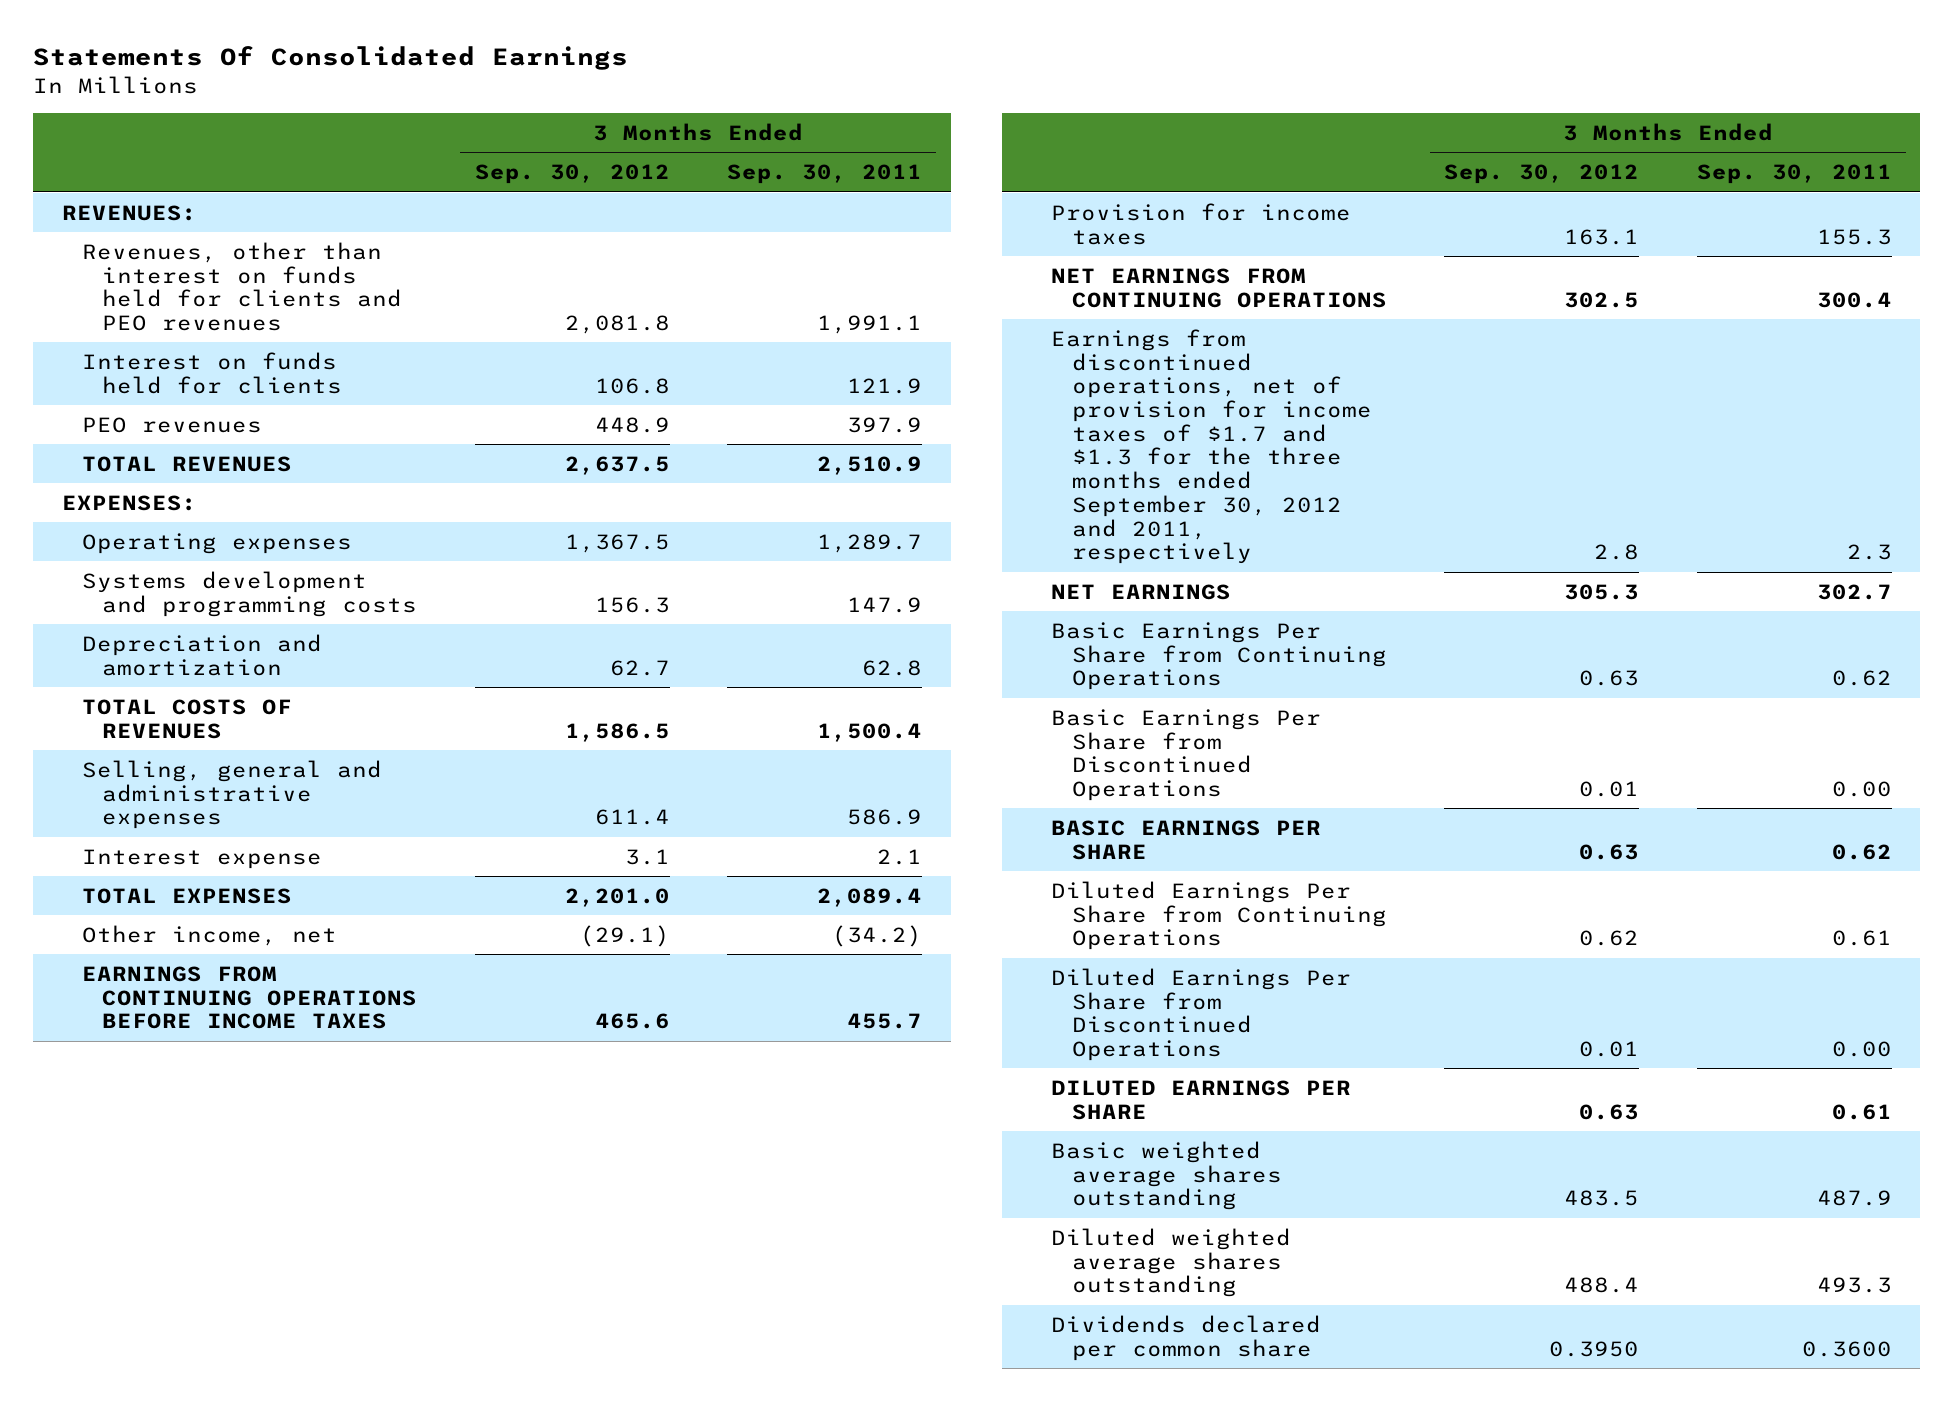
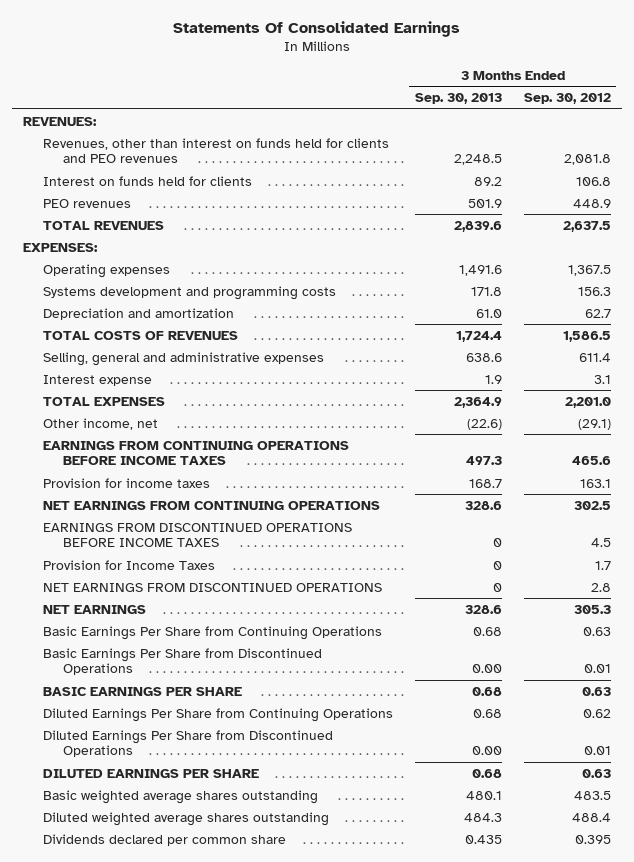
[727,164,923,185] Sep. 30, 2011 -> none
none -> [414,93,502,105] Sep. 30, 2013
none -> [42,522,352,548] EARNINGS FROM DISCONTINUED OPERATIONS BEFORE INCOME TAXES
none -> [42,559,215,570] Provision for Income Taxes
[1051,328,1372,565] Earnings from discontinued operations, net of provision for income taxes of $1.7 and $1.3 for the three months ended September 30, 2012 and 2011, respectively -> [42,582,382,592] NET EARNINGS FROM DISCONTINUED OPERATIONS
[1549,1340,1640,1357] 0.3950 -> [574,834,611,844] 0.395

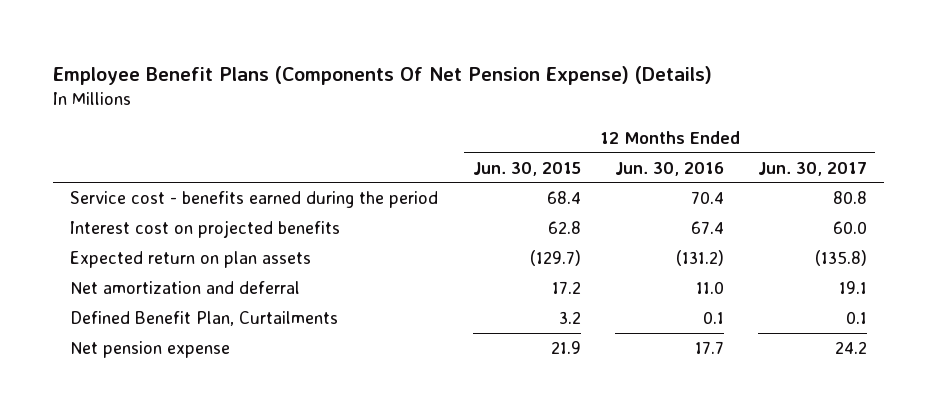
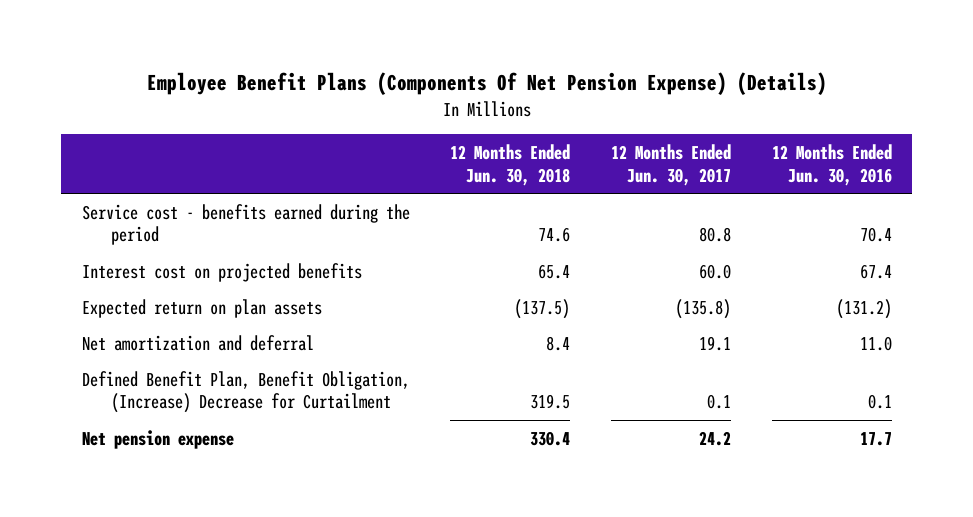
[472,161,581,176] Jun. 30, 2015 -> none
none -> [450,143,571,186] 12 Months Ended Jun. 30, 2018
[70,310,339,326] Defined Benefit Plan, Curtailments -> [81,370,410,414] Defined Benefit Plan, Benefit Obligation, (Increase) Decrease for Curtailment

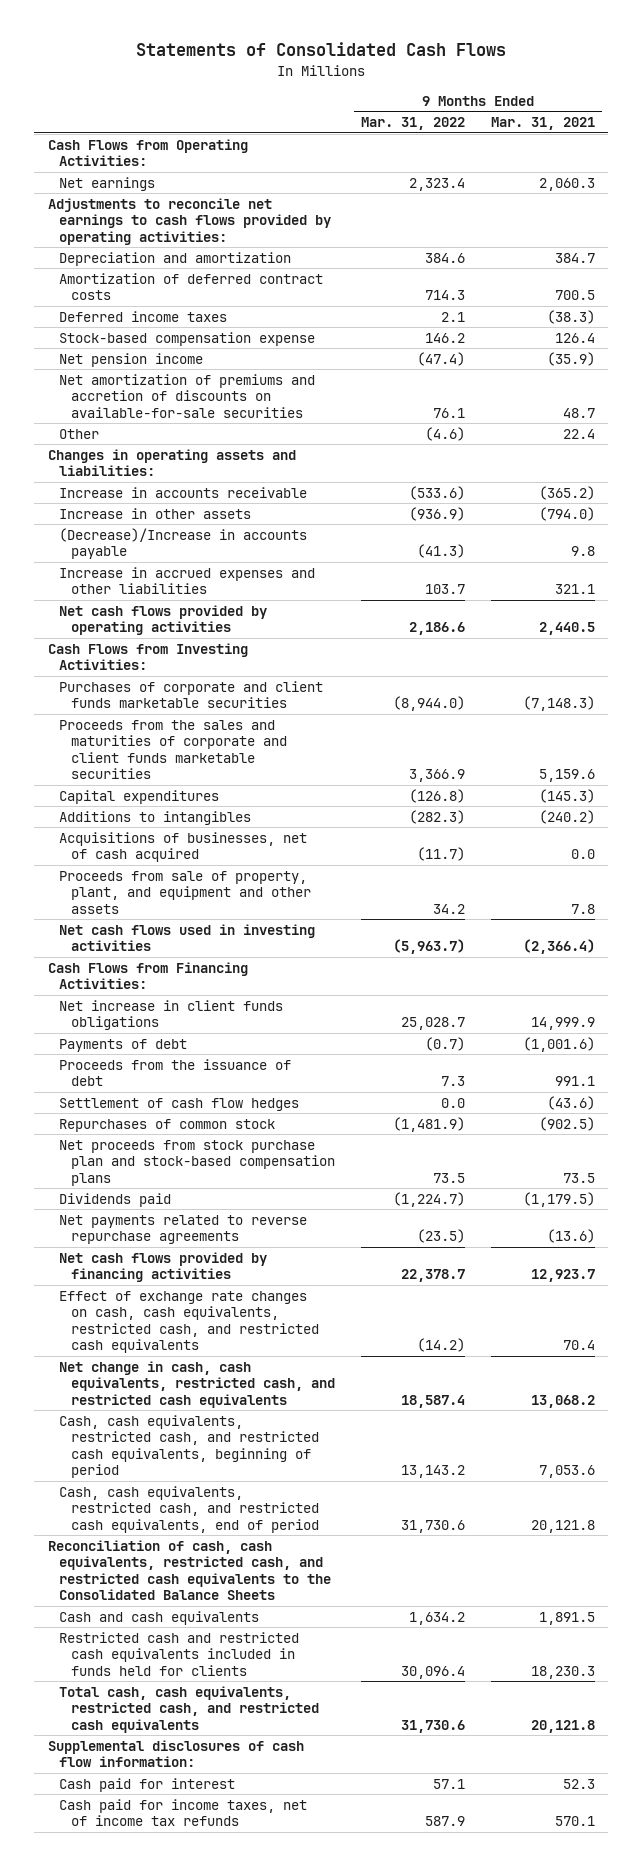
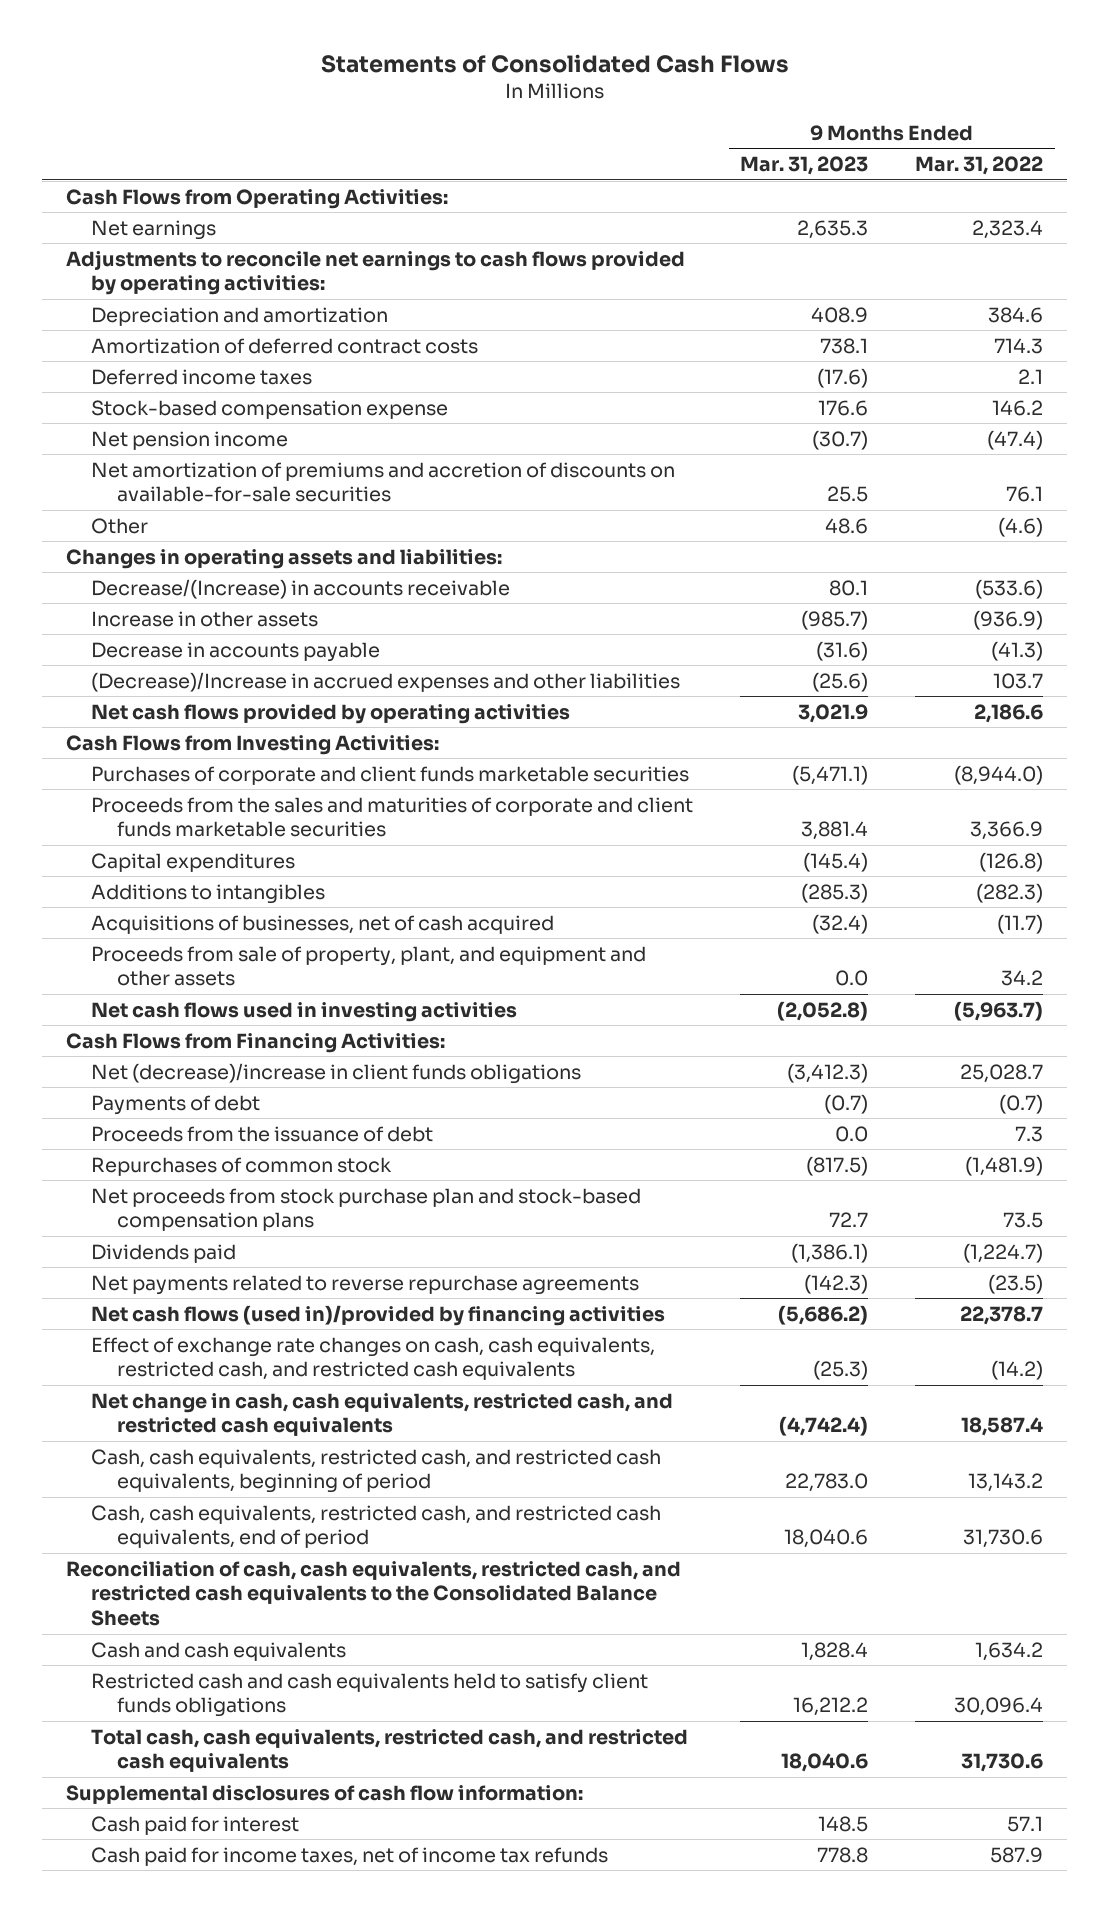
[491,117,596,131] Mar. 31, 2021 -> none
none -> [740,156,869,176] Mar. 31, 2023
[59,486,308,498] Increase in accounts receivable -> [91,578,511,599] Decrease/(Increase) in accounts receivable
[59,527,308,560] (Decrease)/Increase in accounts payable -> [91,641,381,662] Decrease in accounts payable
[59,566,316,595] Increase in accrued expenses and other liabilities -> [91,671,681,692] (Decrease)/Increase in accrued expenses and other liabilities
[59,999,284,1031] Net increase in client funds obligations -> [91,1062,582,1084] Net (decrease)/increase in client funds obligations
[59,1097,300,1111] Settlement of cash flow hedges -> none
[59,1251,268,1283] Net cash flows provided by financing activities -> [91,1304,666,1326] Net cash flows (used in)/provided by financing activities
[59,1631,300,1676] Restricted cash and restricted cash equivalents included in funds held for clients -> [91,1672,649,1718] Restricted cash and cash equivalents held to satisfy client funds obligations

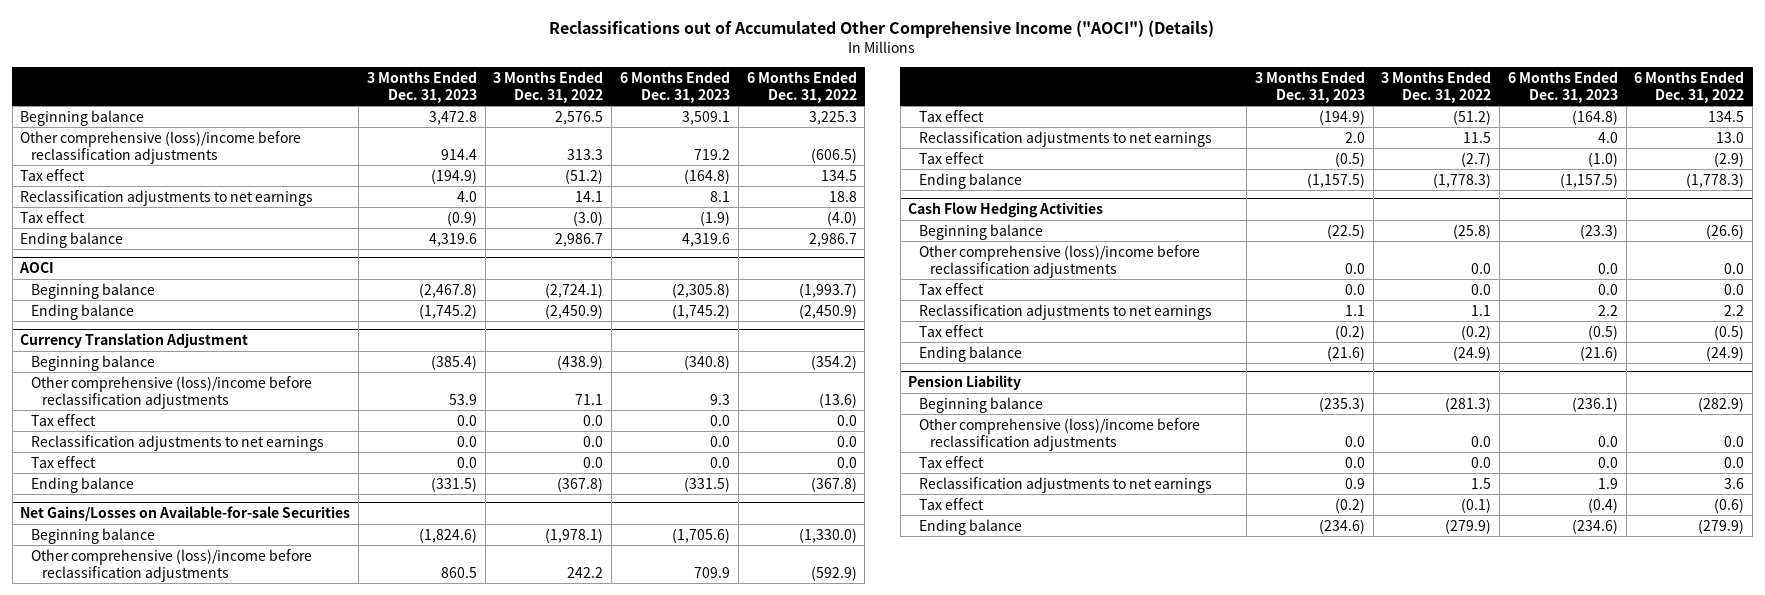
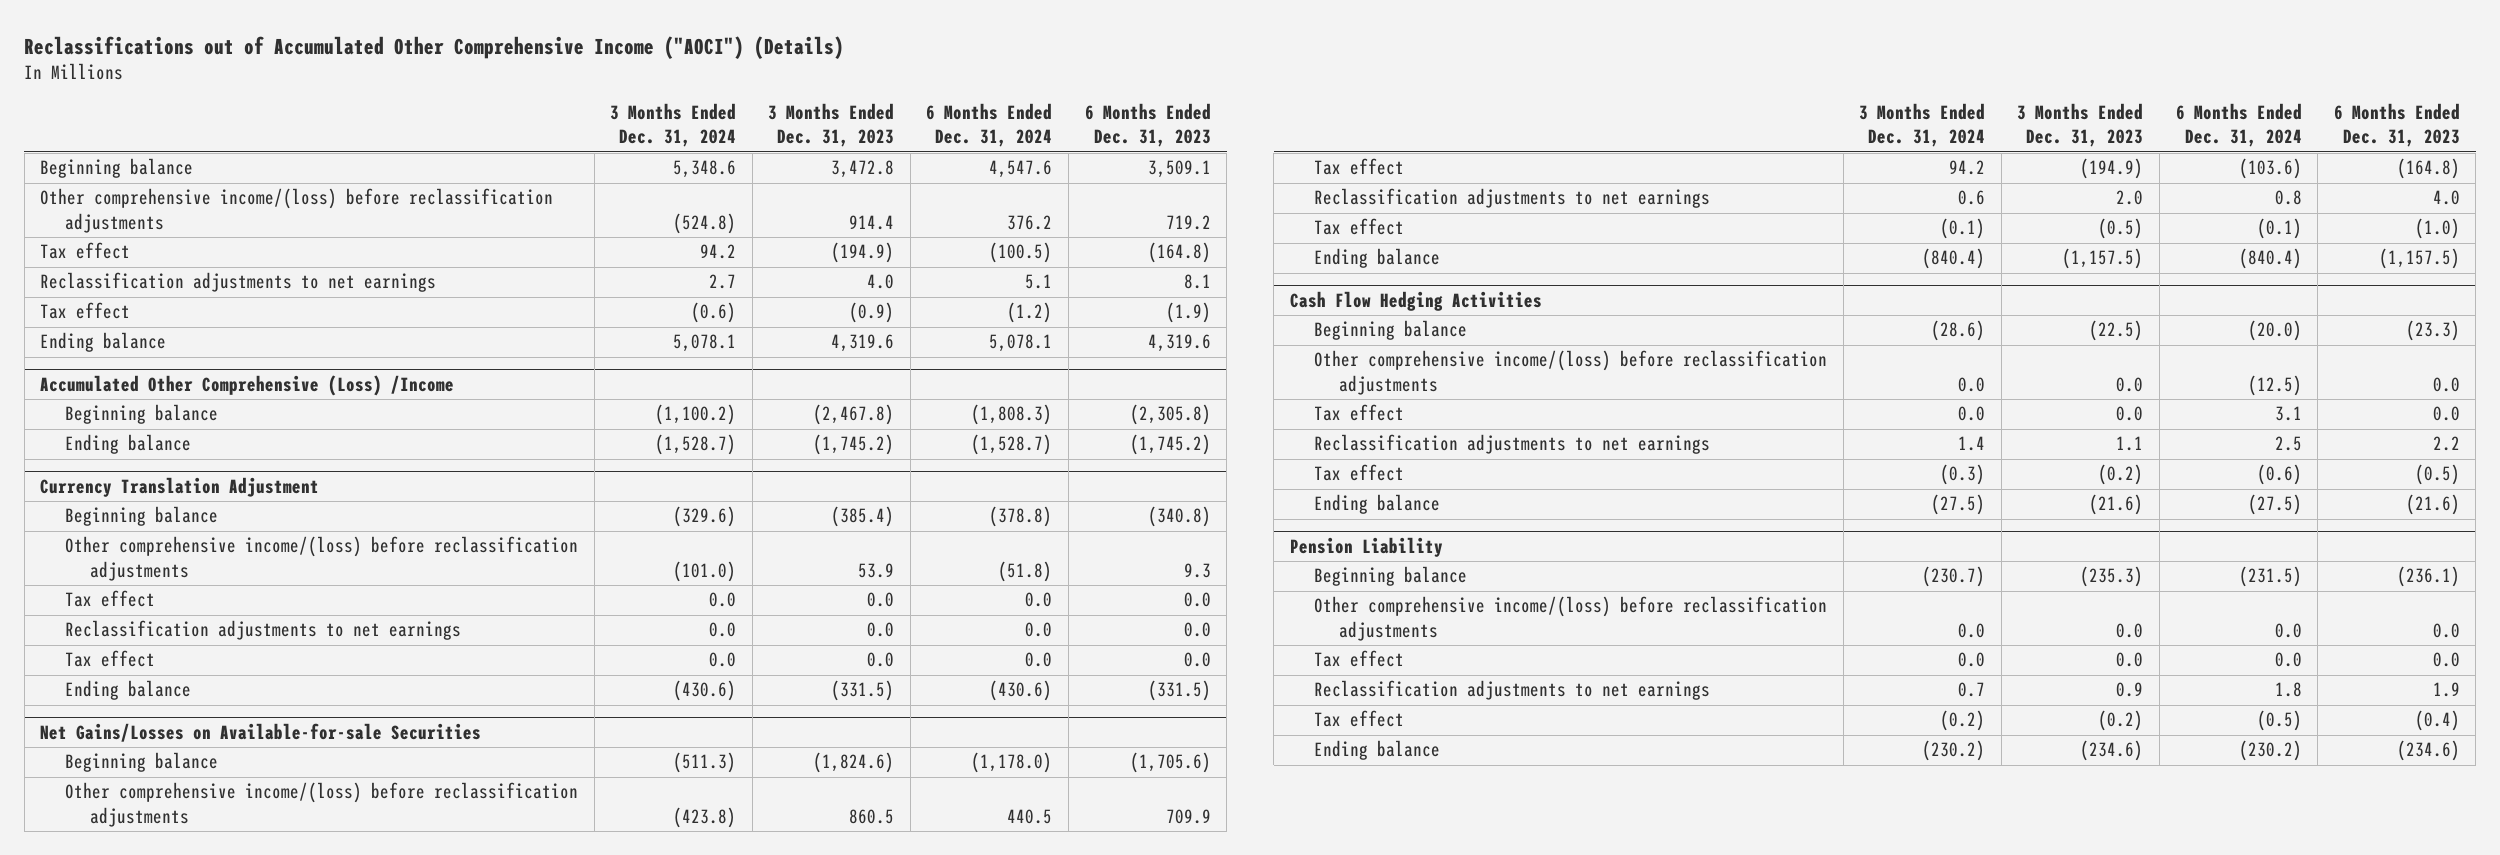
[493,70,604,103] 3 Months Ended Dec. 31, 2022 -> none
[746,70,857,103] 6 Months Ended Dec. 31, 2022 -> none
none -> [610,103,737,148] 3 Months Ended Dec. 31, 2024
none -> [926,103,1053,148] 6 Months Ended Dec. 31, 2024
[20,130,302,164] Other comprehensive (loss)/income before reclassification adjustments -> [40,188,554,233] Other comprehensive income/(loss) before reclassification adjustments
[19,262,55,274] AOCI -> [40,374,455,396] Accumulated Other Comprehensive (Loss) /Income
[31,375,313,409] Other comprehensive (loss)/income before reclassification adjustments -> [65,536,579,581] Other comprehensive income/(loss) before reclassification adjustments
[31,548,313,582] Other comprehensive (loss)/income before reclassification adjustments -> [65,782,579,827] Other comprehensive income/(loss) before reclassification adjustments
[919,244,1201,278] Other comprehensive (loss)/income before reclassification adjustments -> [1314,350,1828,395] Other comprehensive income/(loss) before reclassification adjustments
[919,417,1201,451] Other comprehensive (loss)/income before reclassification adjustments -> [1314,596,1828,641] Other comprehensive income/(loss) before reclassification adjustments

